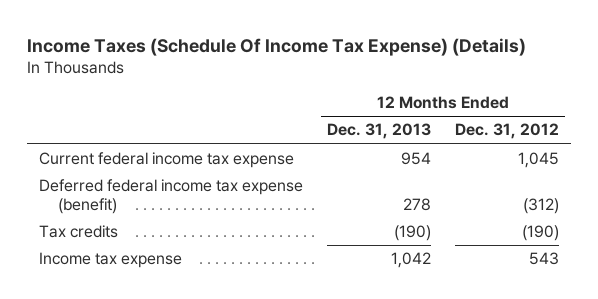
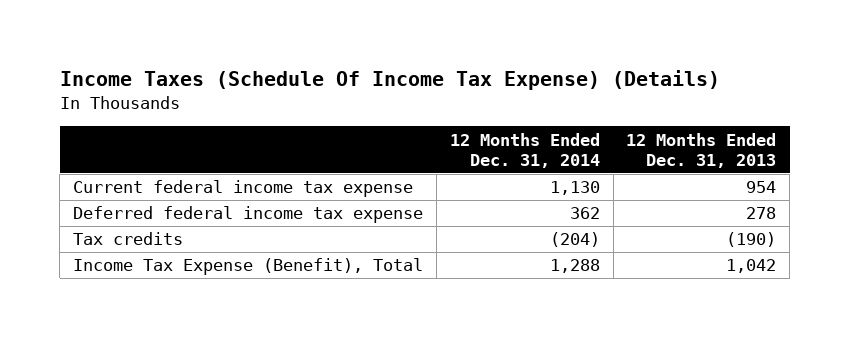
[454,123,559,140] Dec. 31, 2012 -> none
none -> [449,132,600,168] 12 Months Ended Dec. 31, 2014
[39,179,304,215] Deferred federal income tax expense (benefit) -> [72,206,423,224] Deferred federal income tax expense
[39,252,183,269] Income tax expense -> [72,258,423,276] Income Tax Expense (Benefit), Total

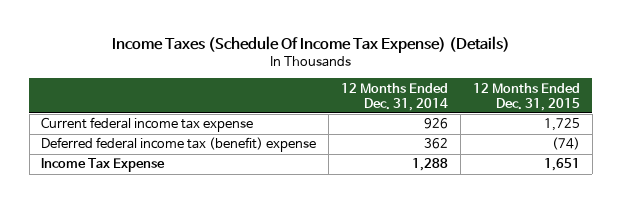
[626,132,777,168] 12 Months Ended Dec. 31, 2013 -> none
none -> [472,82,580,111] 12 Months Ended Dec. 31, 2015
[72,232,183,246] Tax credits -> none
[549,181,600,196] 1,130 -> [424,118,449,130] 926
[72,206,423,224] Deferred federal income tax expense -> [41,137,317,153] Deferred federal income tax (benefit) expense
[72,258,423,276] Income Tax Expense (Benefit), Total -> [41,158,166,173] Income Tax Expense

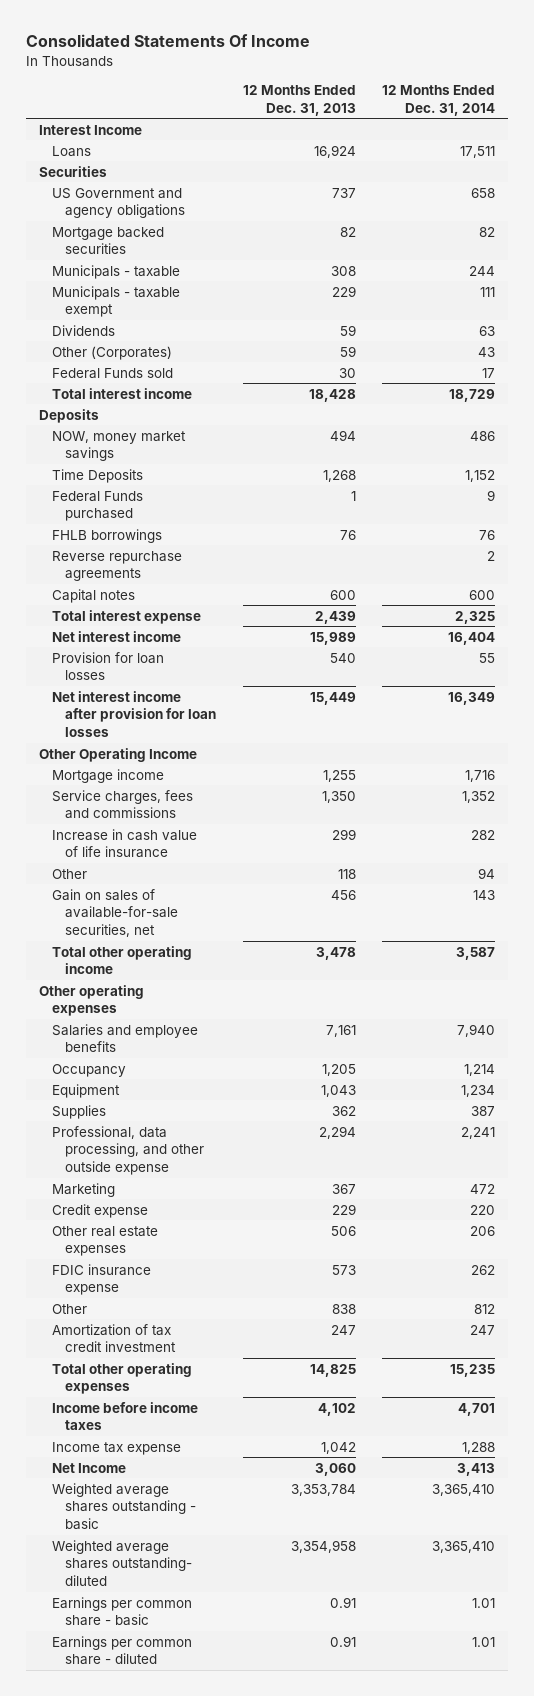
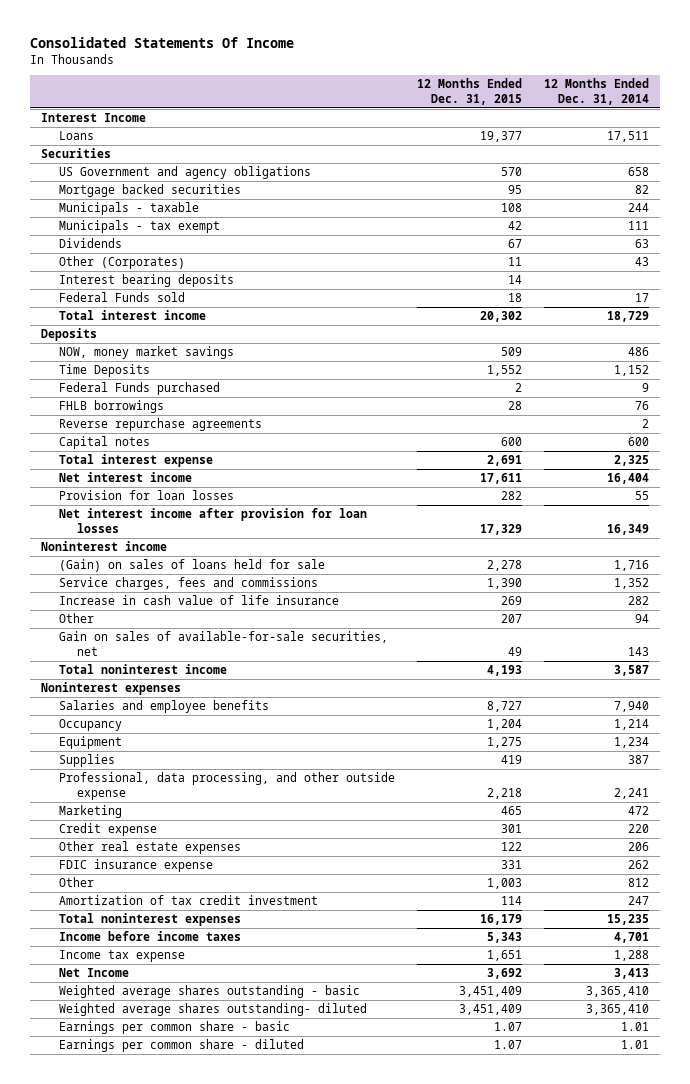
[242,84,356,116] 12 Months Ended Dec. 31, 2013 -> none
none -> [416,78,522,105] 12 Months Ended Dec. 31, 2015
[52,285,181,318] Municipals - taxable exempt -> [58,220,220,234] Municipals - tax exempt
none -> [58,274,234,288] Interest bearing deposits
[39,747,198,762] Other Operating Income -> [41,541,168,552] Noninterest income
[52,768,165,783] Mortgage income -> [58,559,325,573] (Gain) on sales of loans held for sale
[52,945,193,975] Total other operating income -> [58,664,227,675] Total noninterest income
[39,984,145,1017] Other operating expenses -> [41,682,182,696] Noninterest expenses
[52,1362,193,1395] Total other operating expenses -> [58,913,241,927] Total noninterest expenses

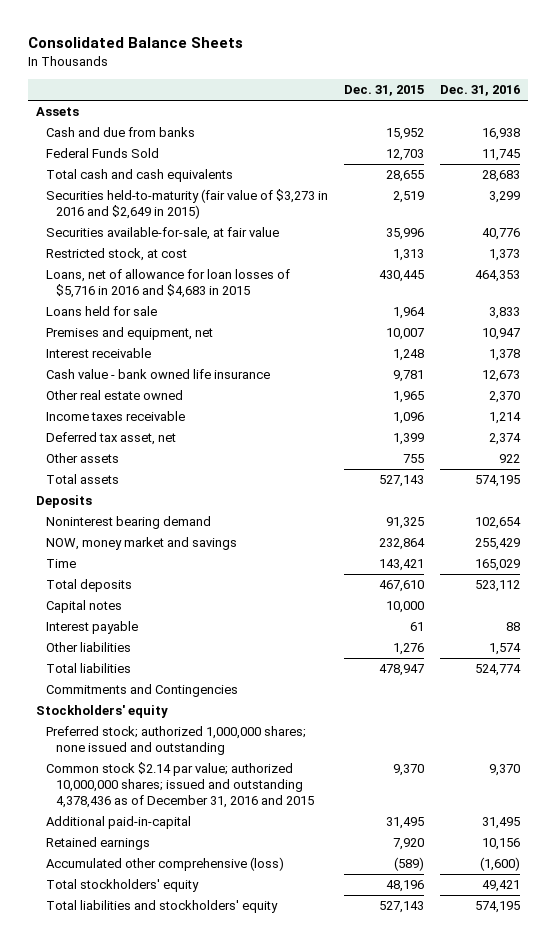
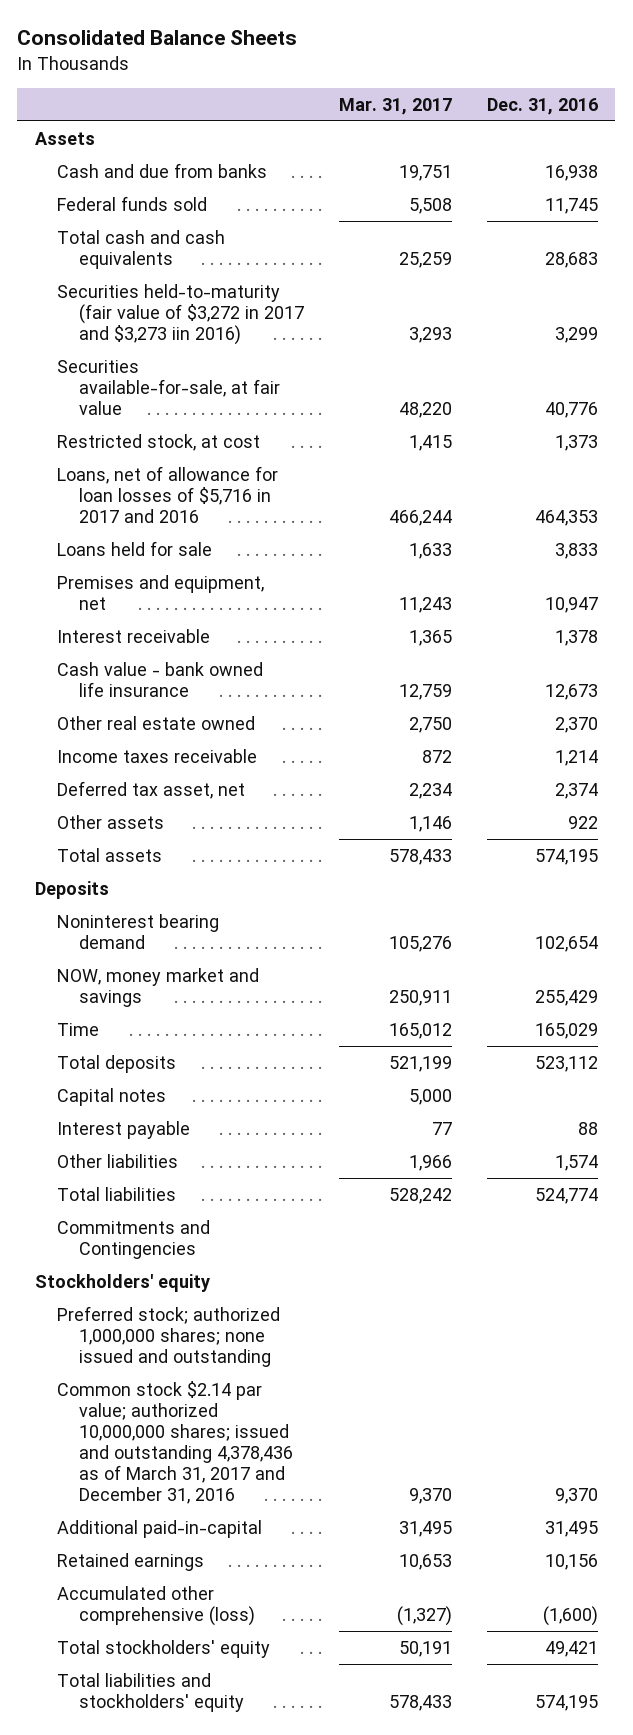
[344,85,425,97] Dec. 31, 2015 -> none
none -> [339,97,453,115] Mar. 31, 2017
[45,148,159,159] Federal Funds Sold -> [56,195,207,211] Federal funds sold
[45,189,328,220] Securities held-to-maturity (fair value of $3,273 in 2016 and $2,649 in 2015) -> [56,283,305,345] Securities held-to-maturity (fair value of $3,272 in 2017 and $3,273 iin 2016)
[45,269,290,299] Loans, net of allowance for loan losses of $5,716 in 2016 and $4,683 in 2015 -> [56,465,278,523] Loans, net of allowance for loan losses of $5,716 in 2017 and 2016
[45,762,315,809] Common stock $2.14 par value; authorized 10,000,000 shares; issued and outstanding 4,378,436 as of December 31, 2016 and 2015 -> [56,1380,294,1505] Common stock $2.14 par value; authorized 10,000,000 shares; issued and outstanding 4,378,436 as of March 31, 2017 and December 31, 2016

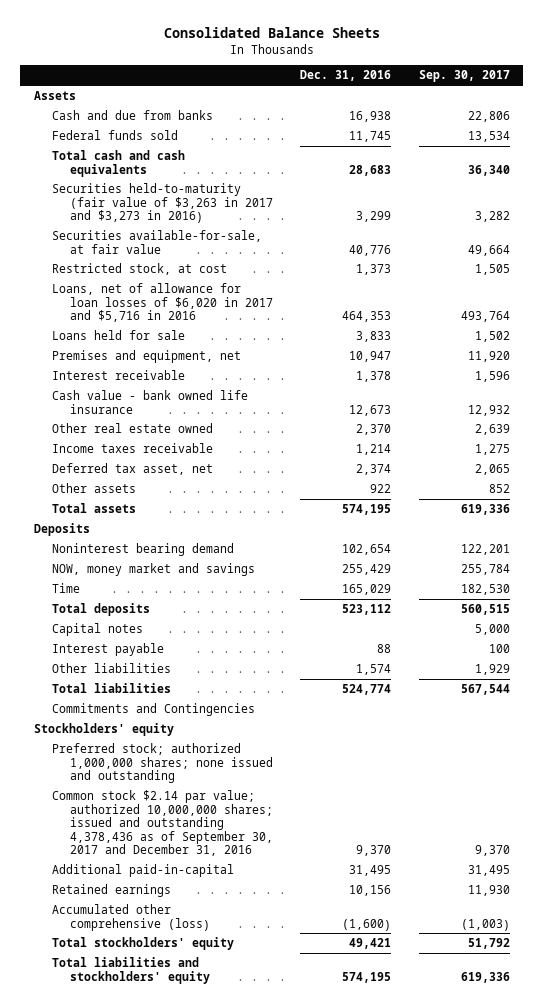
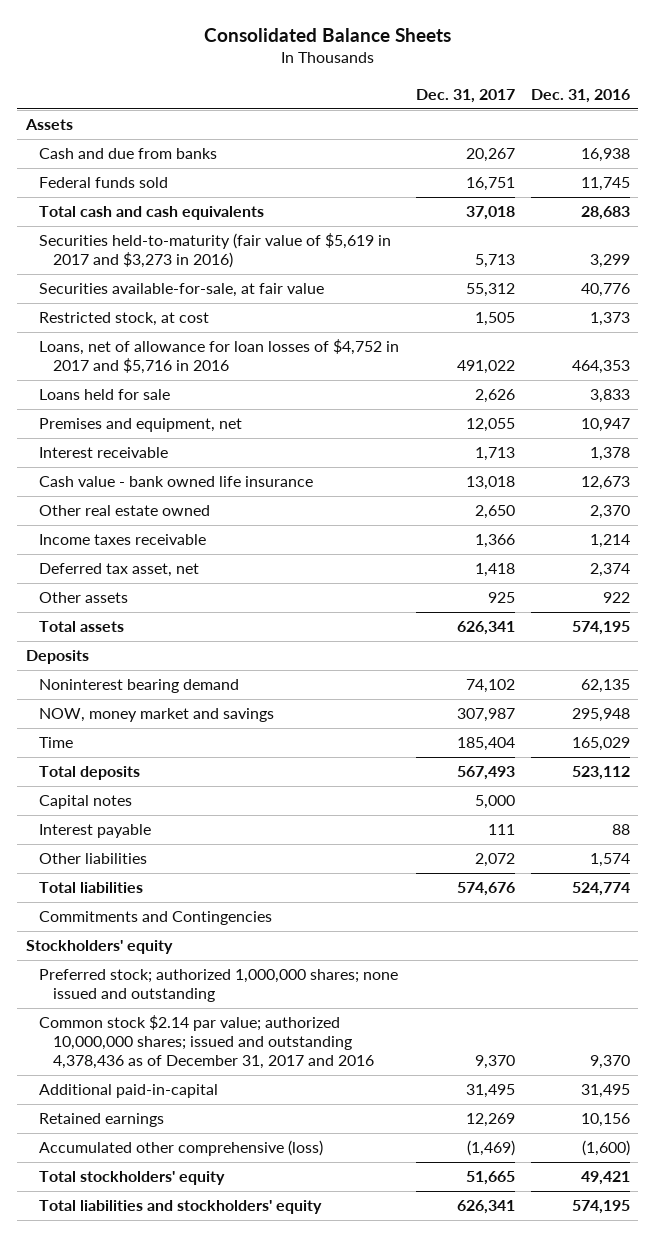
[418,70,510,83] Sep. 30, 2017 -> none
none -> [415,88,515,103] Dec. 31, 2017
[51,183,273,224] Securities held-to-maturity (fair value of $3,263 in 2017 and $3,273 in 2016) -> [39,233,392,269] Securities held-to-maturity (fair value of $5,619 in 2017 and $3,273 in 2016)
[51,283,273,323] Loans, net of allowance for loan losses of $6,020 in 2017 and $5,716 in 2016 -> [39,339,400,375] Loans, net of allowance for loan losses of $4,752 in 2017 and $5,716 in 2016
[342,544,392,556] 102,654 -> [580,679,630,694] 62,135
[342,564,392,576] 255,429 -> [571,708,630,723] 295,948
[51,790,273,857] Common stock $2.14 par value; authorized 10,000,000 shares; issued and outstanding 4,378,436 as of September 30, 2017 and December 31, 2016 -> [39,1015,375,1069] Common stock $2.14 par value; authorized 10,000,000 shares; issued and outstanding 4,378,436 as of December 31, 2017 and 2016

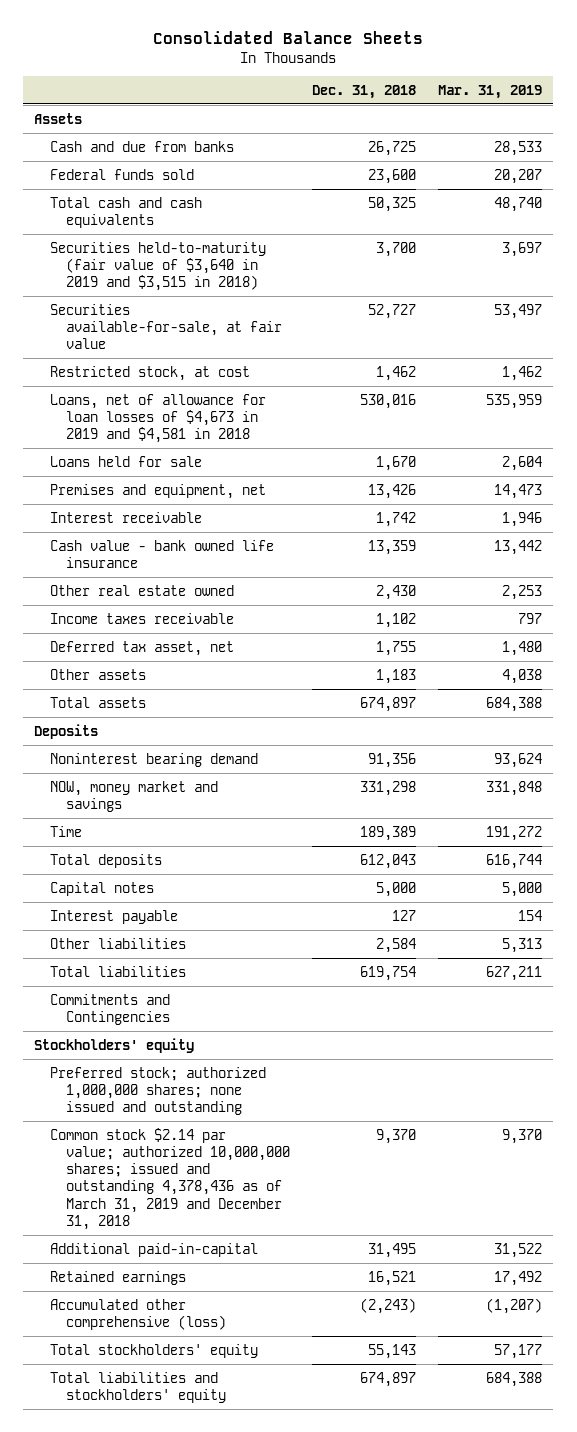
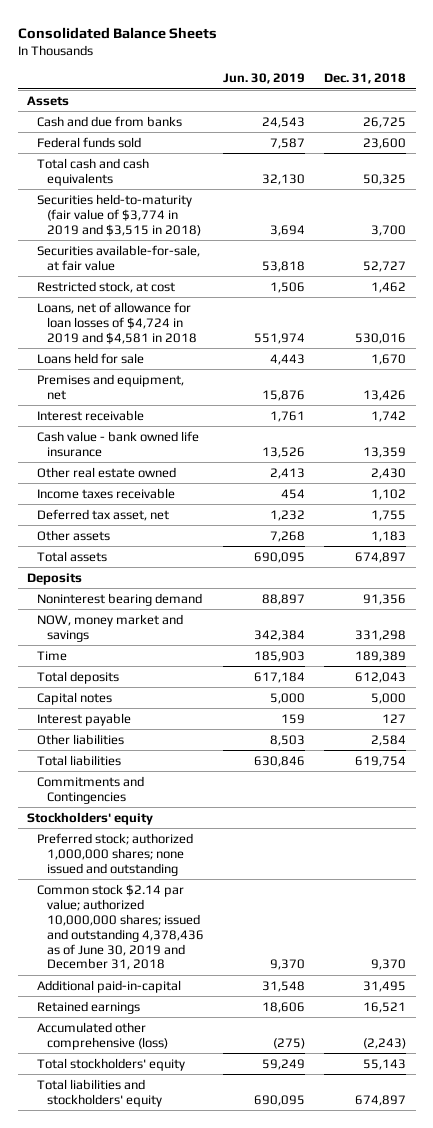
[438,84,543,99] Mar. 31, 2019 -> none
none -> [223,73,306,85] Jun. 30, 2019
[50,241,267,292] Securities held-to-maturity (fair value of $3,640 in 2019 and $3,515 in 2018) -> [37,193,202,236] Securities held-to-maturity (fair value of $3,774 in 2019 and $3,515 in 2018)
[50,393,267,444] Loans, net of allowance for loan losses of $4,673 in 2019 and $4,581 in 2018 -> [37,301,198,344] Loans, net of allowance for loan losses of $4,724 in 2019 and $4,581 in 2018
[50,1127,291,1230] Common stock $2.14 par value; authorized 10,000,000 shares; issued and outstanding 4,378,436 as of March 31, 2019 and December 31, 2018 -> [37,883,205,971] Common stock $2.14 par value; authorized 10,000,000 shares; issued and outstanding 4,378,436 as of June 30, 2019 and December 31, 2018

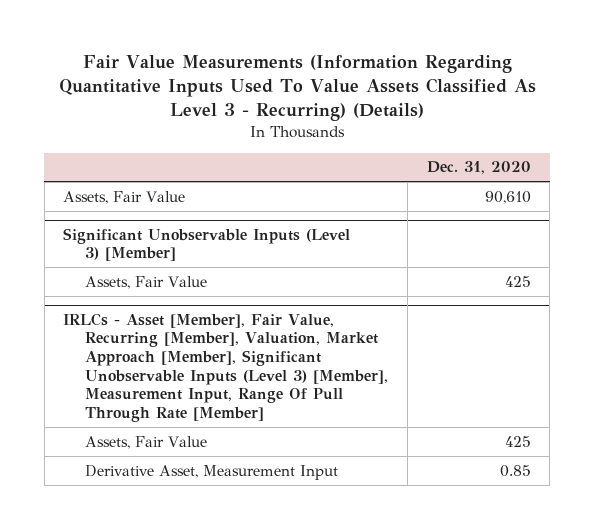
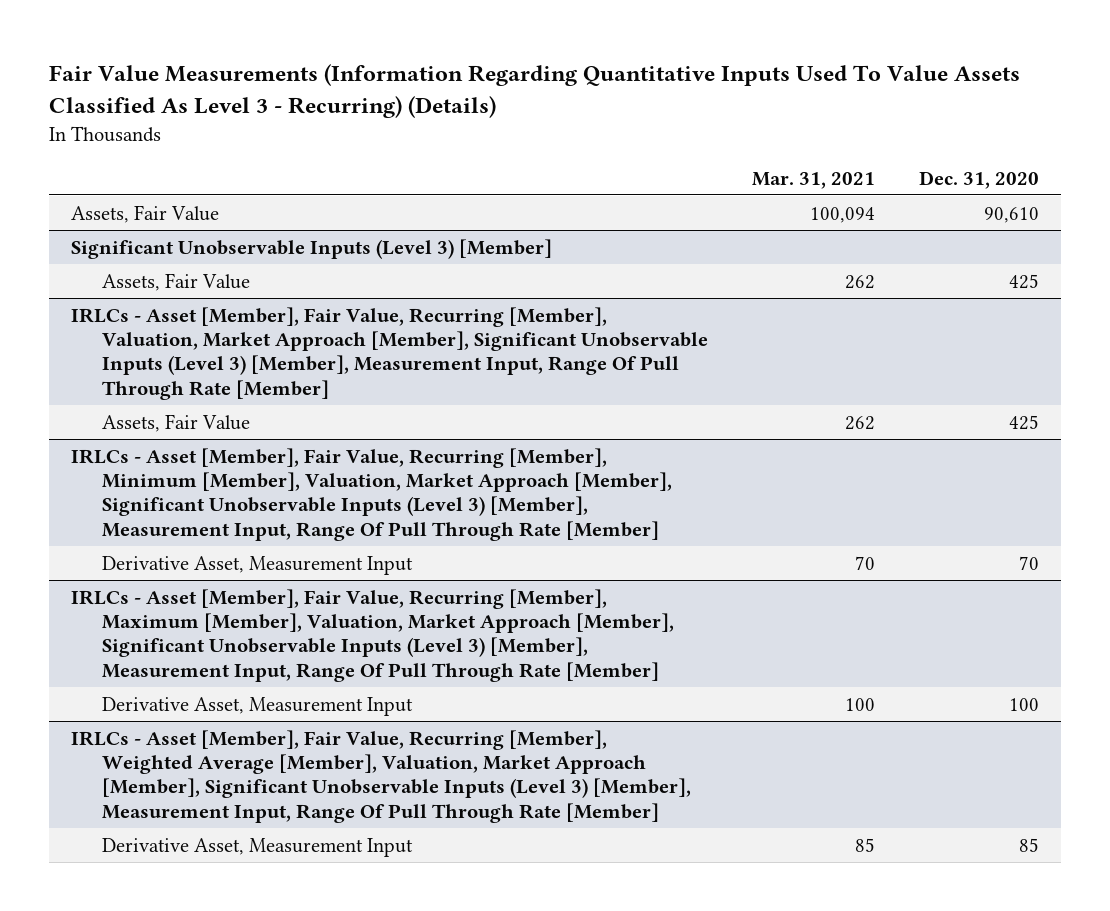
none -> [751,171,875,189] Mar. 31, 2021
none -> [70,447,673,541] IRLCs - Asset [Member], Fair Value, Recurring [Member], Minimum [Member], Valuation, Market Approach [Member], Significant Unobservable Inputs (Level 3) [Member], Measurement Input, Range Of Pull Through Rate [Member]
[499,464,531,477] 0.85 -> [1018,555,1039,570] 70
none -> [70,588,675,682] IRLCs - Asset [Member], Fair Value, Recurring [Member], Maximum [Member], Valuation, Market Approach [Member], Significant Unobservable Inputs (Level 3) [Member], Measurement Input, Range Of Pull Through Rate [Member]
none -> [102,696,414,716] Derivative Asset, Measurement Input
none -> [70,729,692,823] IRLCs - Asset [Member], Fair Value, Recurring [Member], Weighted Average [Member], Valuation, Market Approach [Member], Significant Unobservable Inputs (Level 3) [Member], Measurement Input, Range Of Pull Through Rate [Member]
none -> [102,837,414,857] Derivative Asset, Measurement Input

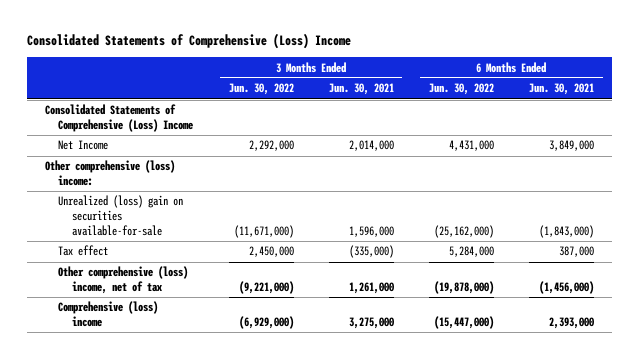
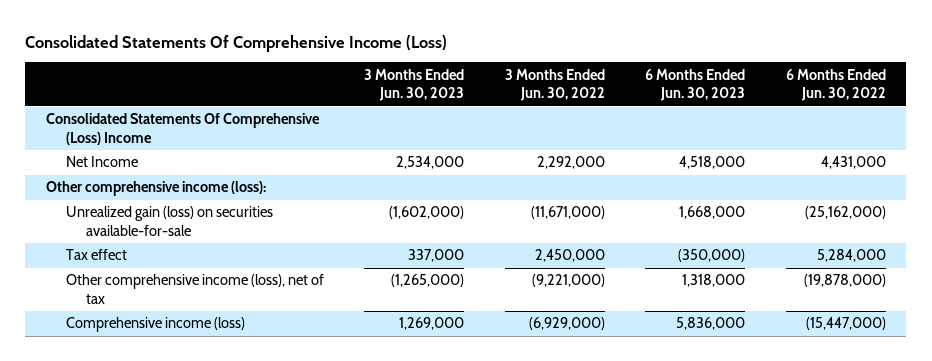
[27,33,352,50] Consolidated Statements of Comprehensive (Loss) Income -> [25,34,448,52] Consolidated Statements Of Comprehensive Income (Loss)
[328,83,394,96] Jun. 30, 2021 -> none
[529,83,595,96] Jun. 30, 2021 -> none
none -> [364,68,465,102] 3 Months Ended Jun. 30, 2023
none -> [645,68,746,102] 6 Months Ended Jun. 30, 2023
[44,104,194,133] Consolidated Statements of Comprehensive (Loss) Income -> [45,113,320,146] Consolidated Statements Of Comprehensive (Loss) Income
[44,160,175,187] Other comprehensive (loss) income: -> [45,181,266,197] Other comprehensive income (loss):
[58,195,184,236] Unrealized (loss) gain on securities available-for-sale -> [65,206,273,237] Unrealized gain (loss) on securities available-for-sale
[58,266,189,295] Other comprehensive (loss) income, net of tax -> [65,274,324,305] Other comprehensive income (loss), net of tax
[58,301,159,328] Comprehensive (loss) income -> [65,317,245,333] Comprehensive income (loss)

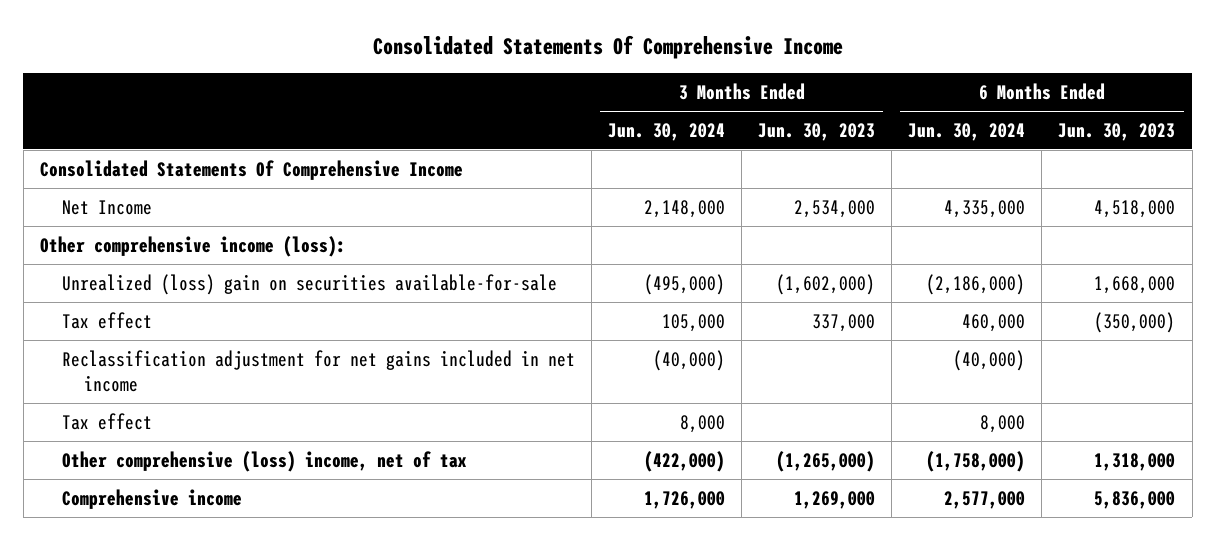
[25,34,448,52] Consolidated Statements Of Comprehensive Income (Loss) -> [372,34,843,59] Consolidated Statements Of Comprehensive Income
[504,68,605,102] 3 Months Ended Jun. 30, 2022 -> none
[786,68,887,102] 6 Months Ended Jun. 30, 2022 -> none
none -> [607,122,725,141] Jun. 30, 2024
none -> [908,122,1026,141] Jun. 30, 2024
[45,113,320,146] Consolidated Statements Of Comprehensive (Loss) Income -> [40,159,464,180] Consolidated Statements Of Comprehensive Income
[65,206,273,237] Unrealized gain (loss) on securities available-for-sale -> [61,273,557,295] Unrealized (loss) gain on securities available-for-sale
none -> [61,349,575,392] Reclassification adjustment for net gains included in net income
none -> [61,412,152,430] Tax effect
[65,274,324,305] Other comprehensive income (loss), net of tax -> [61,450,467,472] Other comprehensive (loss) income, net of tax
[65,317,245,333] Comprehensive income (loss) -> [61,488,242,509] Comprehensive income

